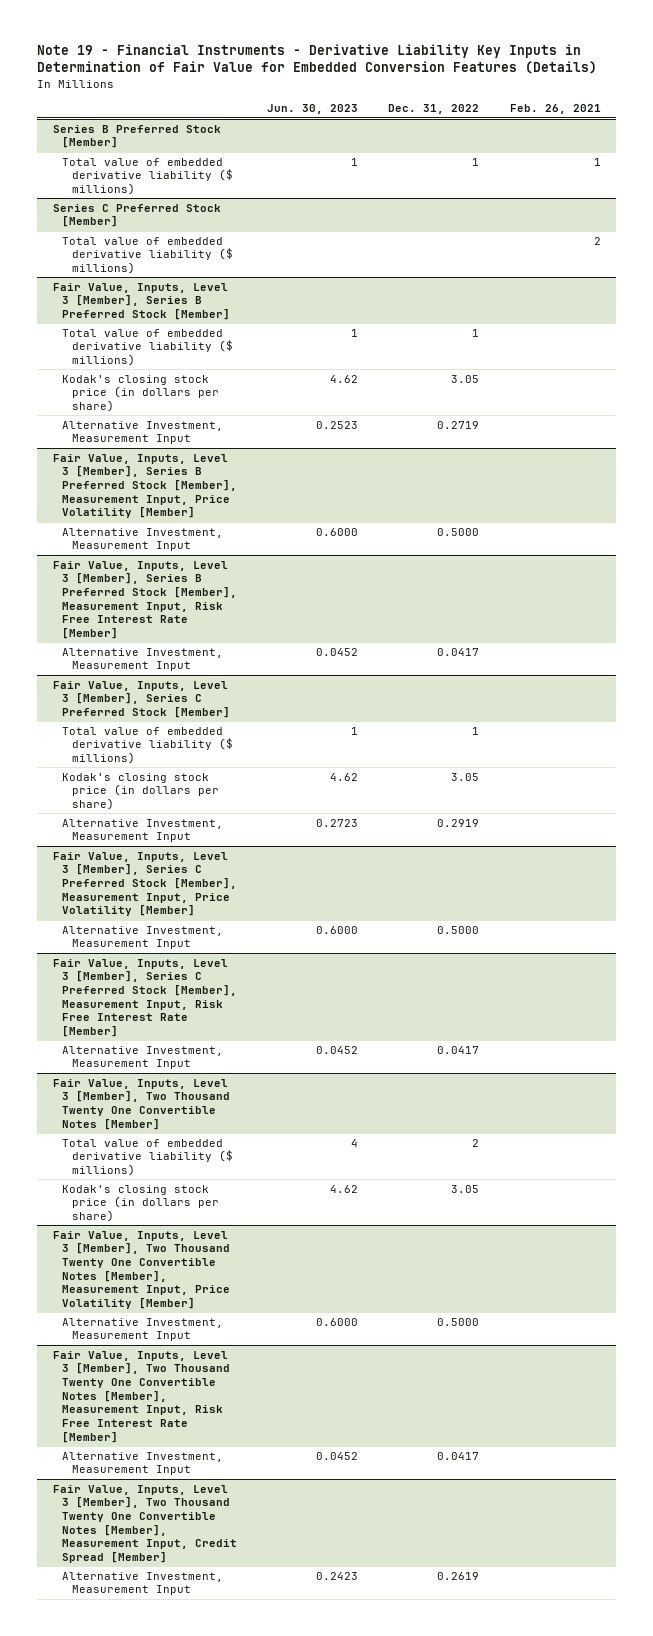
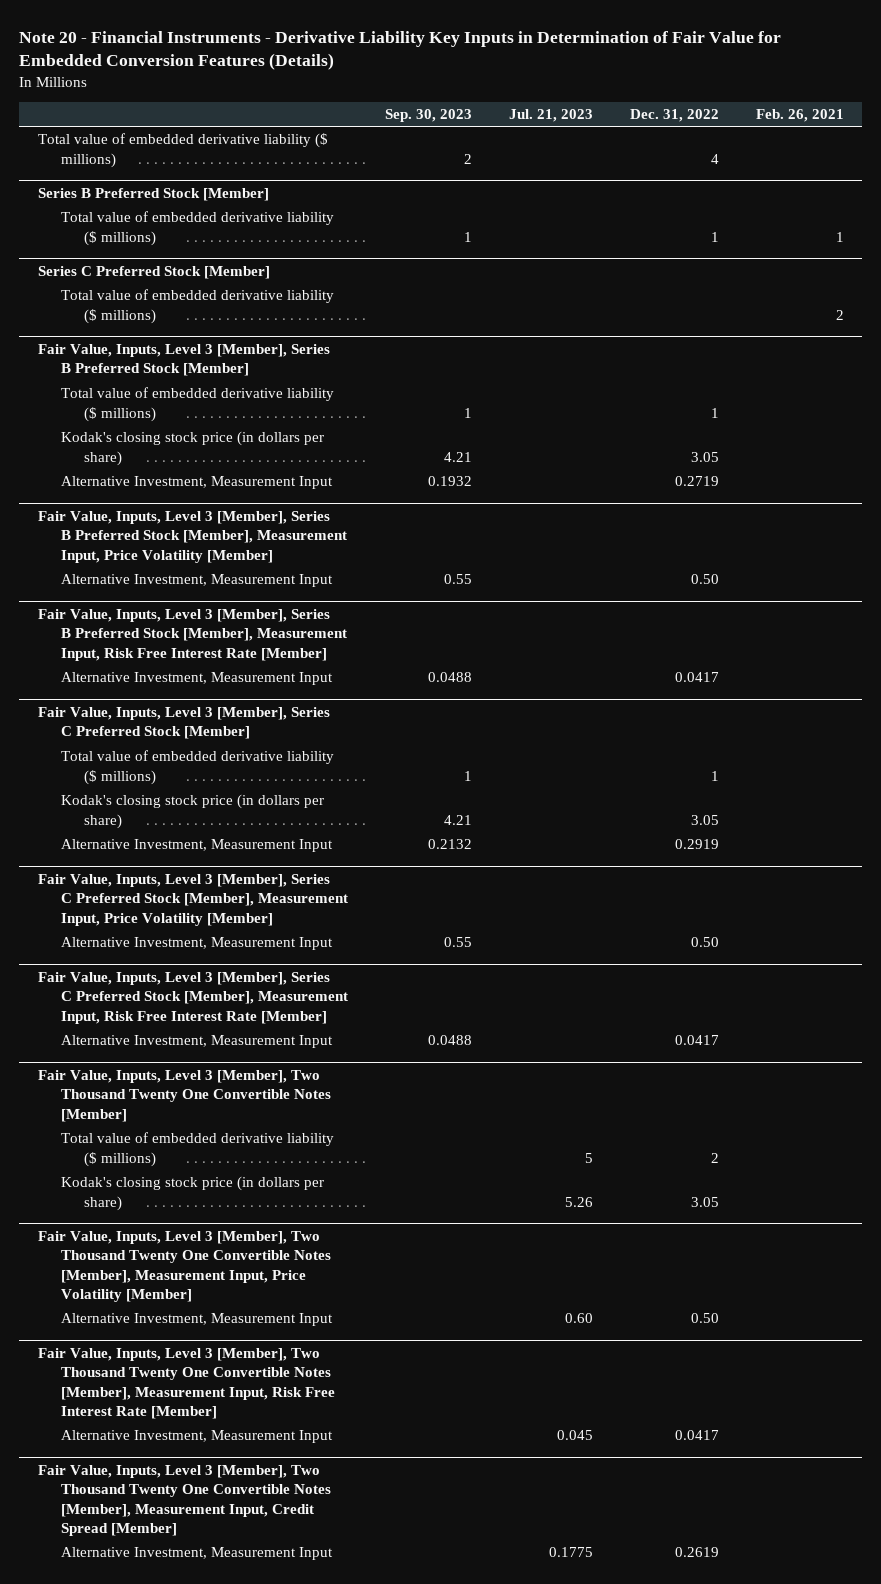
[37,43,598,75] Note 19 - Financial Instruments - Derivative Liability Key Inputs in Determination of Fair Value for Embedded Conversion Features (Details) -> [19,30,782,71] Note 20 - Financial Instruments - Derivative Liability Key Inputs in Determination of Fair Value for Embedded Conversion Features (Details)
[267,104,359,115] Jun. 30, 2023 -> none
none -> [384,108,472,122] Sep. 30, 2023
none -> [508,108,593,122] Jul. 21, 2023
none -> [37,133,328,168] Total value of embedded derivative liability ($ millions)
[437,527,480,536] 0.5000 -> [690,574,719,585] 0.50
[437,925,480,934] 0.5000 -> [690,937,719,948] 0.50
[437,1317,480,1326] 0.5000 -> [690,1313,719,1324] 0.50

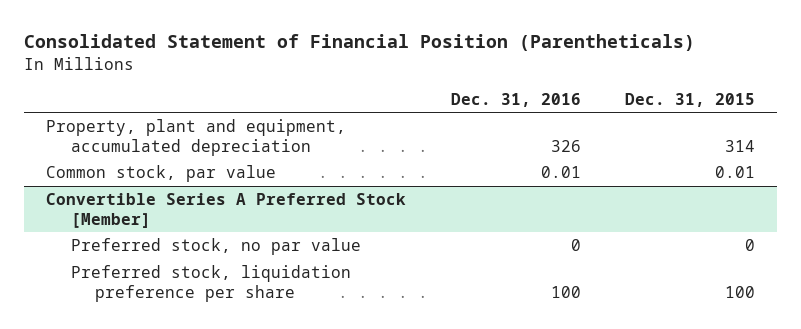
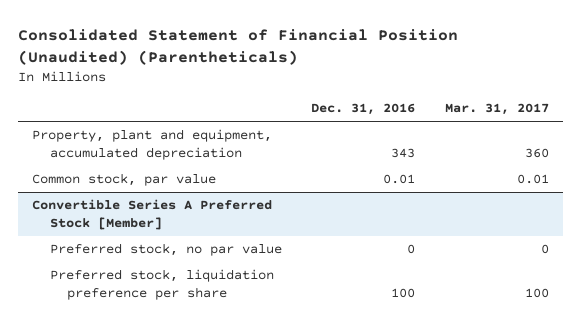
[23,34,695,52] Consolidated Statement of Financial Position (Parentheticals) -> [17,28,458,65] Consolidated Statement of Financial Position (Unaudited) (Parentheticals)
[625,92,756,107] Dec. 31, 2015 -> none
none -> [444,103,549,116] Mar. 31, 2017
[550,139,581,152] 326 -> [391,148,416,159] 343

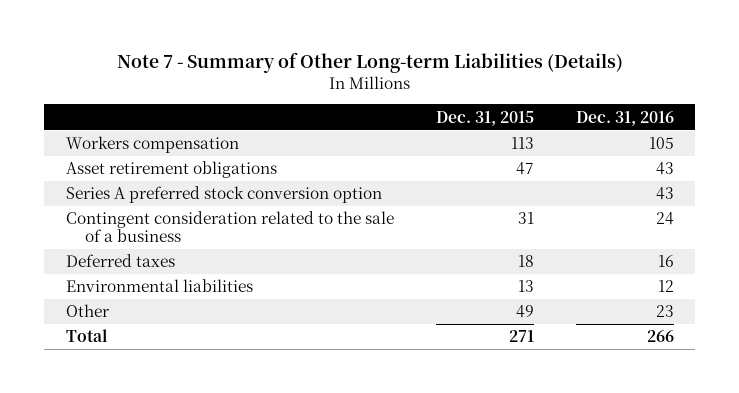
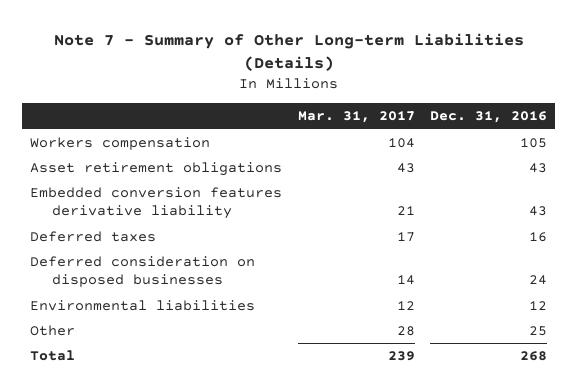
[435,110,534,126] Dec. 31, 2015 -> none
none -> [297,111,415,124] Mar. 31, 2017
[65,186,382,204] Series A preferred stock conversion option -> none
[65,211,394,243] Contingent consideration related to the sale of a business -> none
none -> [29,187,282,220] Embedded conversion features derivative liability
none -> [29,256,255,288] Deferred consideration on disposed businesses
[655,305,674,318] 23 -> [529,326,548,337] 25
[646,330,674,343] 266 -> [520,351,548,362] 268

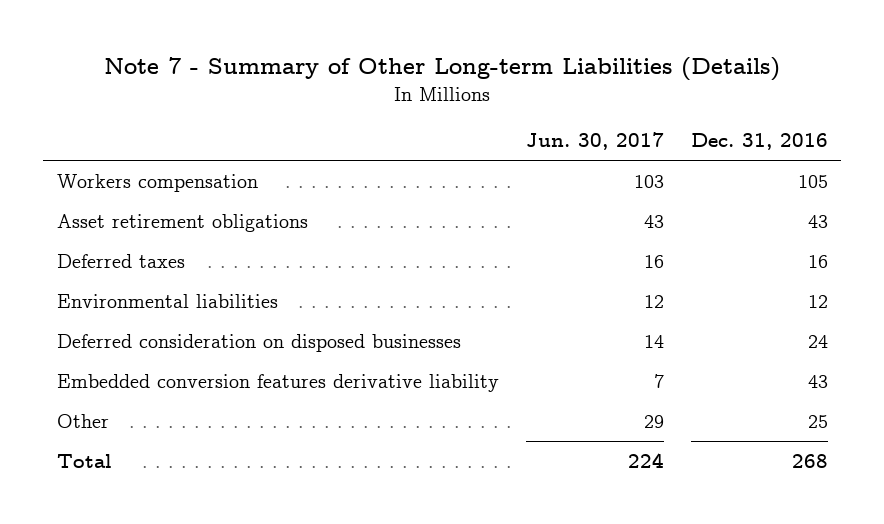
[297,111,415,124] Mar. 31, 2017 -> none
none -> [525,132,664,151] Jun. 30, 2017
[29,256,255,288] Deferred consideration on disposed businesses -> [56,333,461,352] Deferred consideration on disposed businesses
[29,187,282,220] Embedded conversion features derivative liability -> [56,373,499,392] Embedded conversion features derivative liability

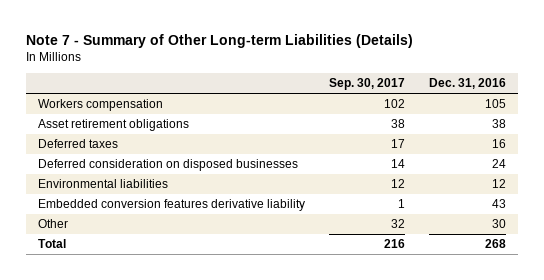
[525,132,664,151] Jun. 30, 2017 -> none
none -> [328,78,405,91] Sep. 30, 2017
[807,214,828,228] 43 -> [491,119,506,129] 38
[56,293,278,308] Environmental liabilities -> [38,179,169,189] Environmental liabilities
[807,414,828,428] 25 -> [491,219,506,229] 30

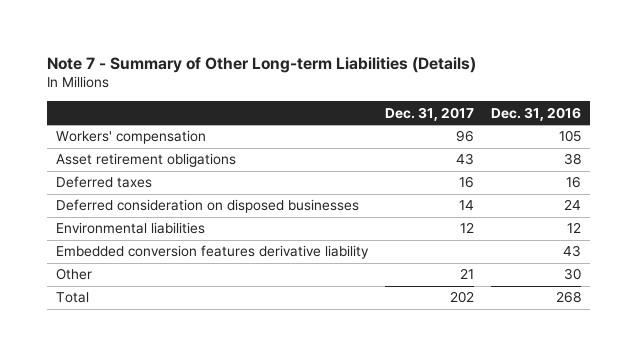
[328,78,405,91] Sep. 30, 2017 -> none
none -> [385,106,475,121] Dec. 31, 2017
[38,99,164,112] Workers compensation -> [55,130,206,145] Workers' compensation

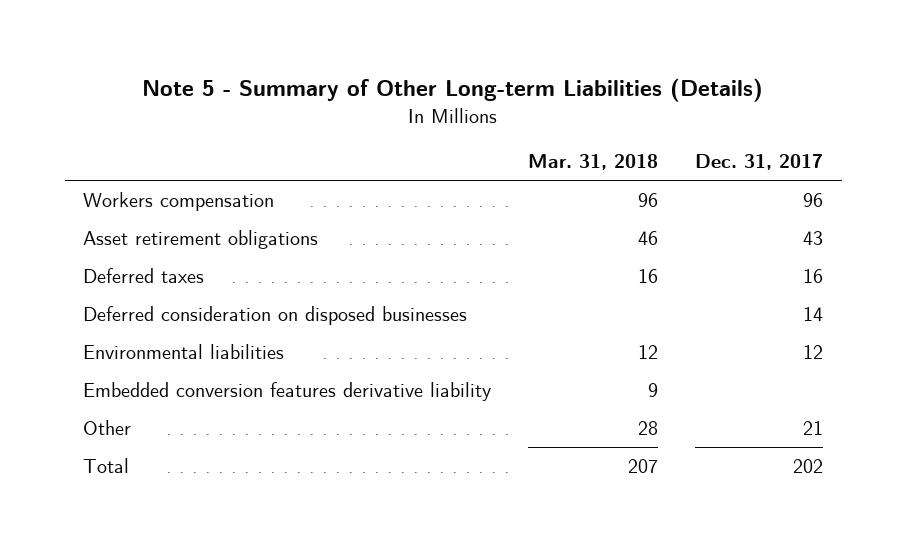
[47,56,477,73] Note 7 - Summary of Other Long-term Liabilities (Details) -> [142,77,764,102] Note 5 - Summary of Other Long-term Liabilities (Details)
[491,106,582,121] Dec. 31, 2016 -> none
none -> [528,154,659,171] Mar. 31, 2018
[55,130,206,145] Workers' compensation -> [83,191,275,211] Workers compensation

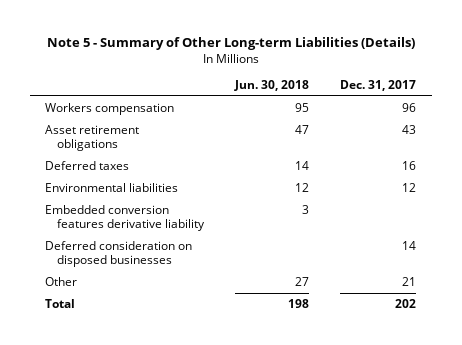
[528,154,659,171] Mar. 31, 2018 -> none
none -> [234,79,310,91] Jun. 30, 2018
[83,305,468,325] Deferred consideration on disposed businesses -> [45,240,193,267] Deferred consideration on disposed businesses

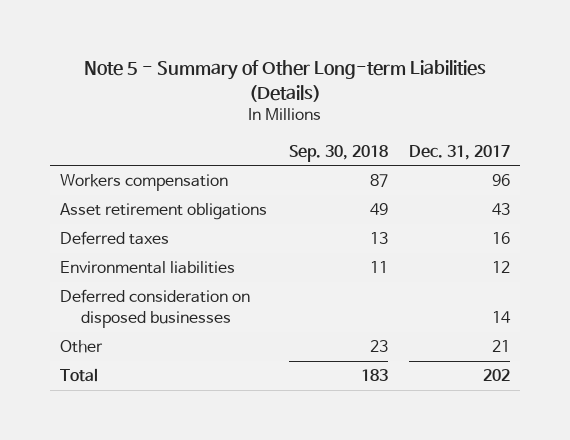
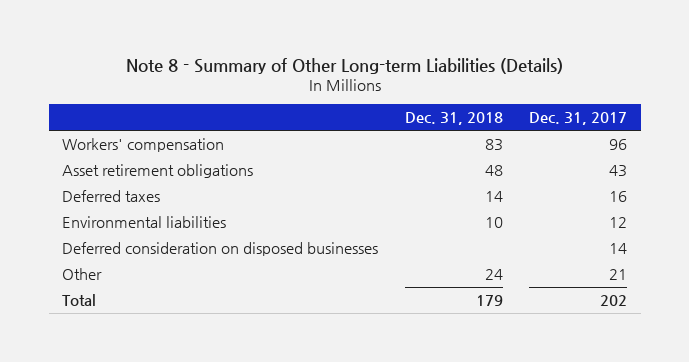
[84,60,487,102] Note 5 - Summary of Other Long-term Liabilities (Details) -> [125,57,563,74] Note 8 - Summary of Other Long-term Liabilities (Details)
[288,144,388,162] Sep. 30, 2018 -> none
none -> [404,112,503,126] Dec. 31, 2018
[60,174,229,192] Workers compensation -> [61,138,224,153] Workers' compensation

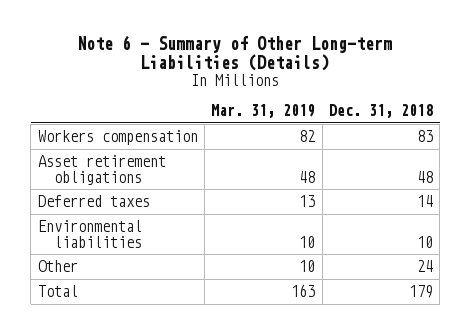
[125,57,563,74] Note 8 - Summary of Other Long-term Liabilities (Details) -> [77,34,393,72] Note 6 - Summary of Other Long-term Liabilities (Details)
[529,112,628,126] Dec. 31, 2017 -> none
none -> [211,104,316,119] Mar. 31, 2019
[61,138,224,153] Workers' compensation -> [37,130,198,146] Workers compensation
[61,242,378,257] Deferred consideration on disposed businesses -> none

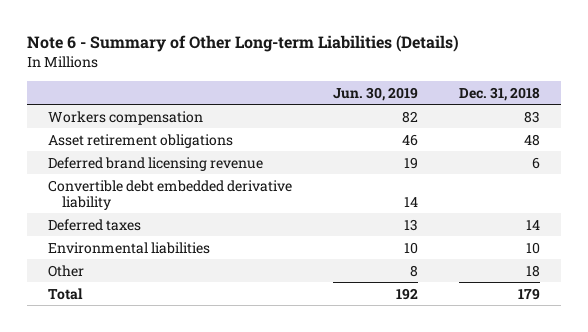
[211,104,316,119] Mar. 31, 2019 -> none
none -> [332,86,418,101] Jun. 30, 2019
none -> [47,156,263,171] Deferred brand licensing revenue
none -> [47,179,292,210] Convertible debt embedded derivative liability
[417,260,434,273] 24 -> [526,264,541,277] 18

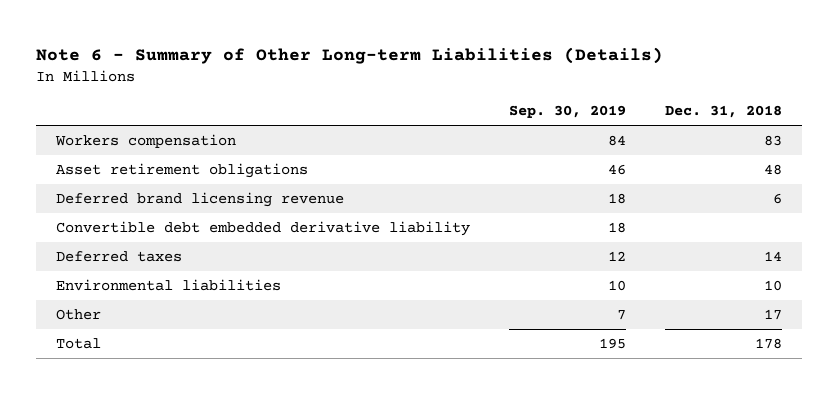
[332,86,418,101] Jun. 30, 2019 -> none
none -> [509,105,627,119] Sep. 30, 2019
[526,264,541,277] 18 -> [764,309,783,321] 17
[518,287,541,300] 179 -> [755,338,783,350] 178

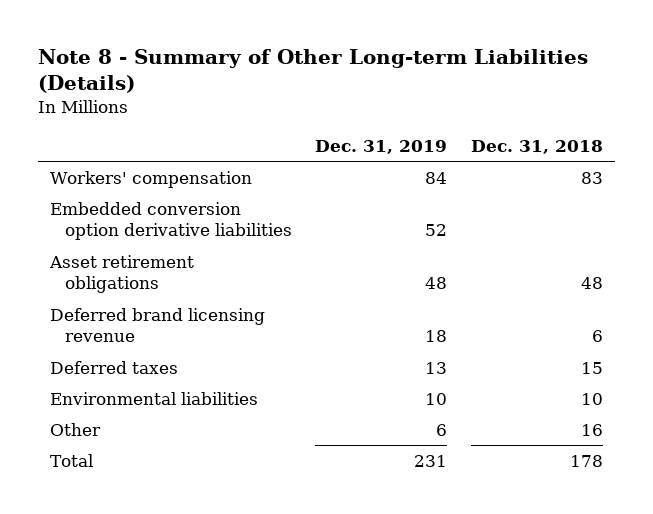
[35,46,663,64] Note 6 - Summary of Other Long-term Liabilities (Details) -> [37,48,588,94] Note 8 - Summary of Other Long-term Liabilities (Details)
[509,105,627,119] Sep. 30, 2019 -> none
none -> [315,139,448,154] Dec. 31, 2019
[54,134,236,149] Workers compensation -> [49,170,252,188] Workers' compensation
none -> [49,201,292,241] Embedded conversion option derivative liabilities
[55,221,470,237] Convertible debt embedded derivative liability -> none
[764,251,783,262] 14 -> [581,361,604,374] 15
[764,309,783,321] 17 -> [581,423,604,436] 16

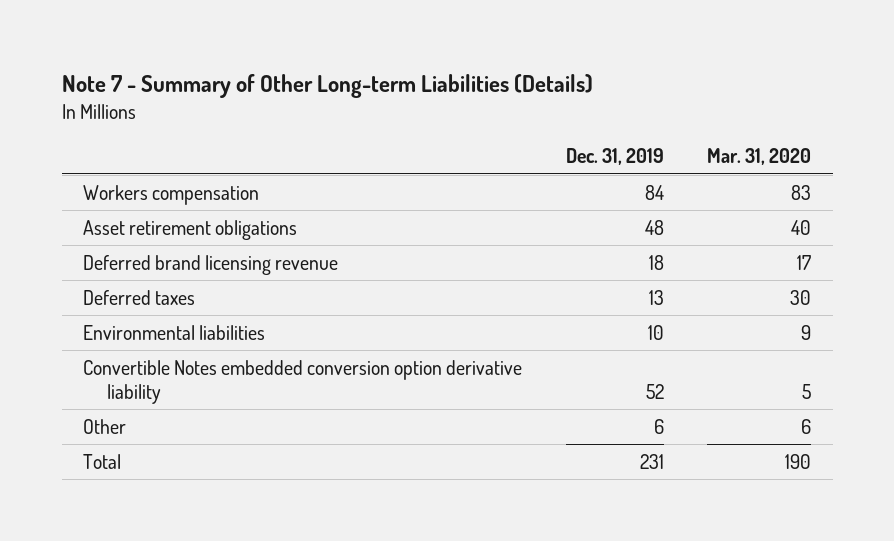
[37,48,588,94] Note 8 - Summary of Other Long-term Liabilities (Details) -> [61,74,593,99] Note 7 - Summary of Other Long-term Liabilities (Details)
[471,139,604,154] Dec. 31, 2018 -> none
none -> [706,148,811,166] Mar. 31, 2020
[49,201,292,241] Embedded conversion option derivative liabilities -> none
[49,170,252,188] Workers' compensation -> [83,184,260,205] Workers compensation
none -> [83,359,523,404] Convertible Notes embedded conversion option derivative liability

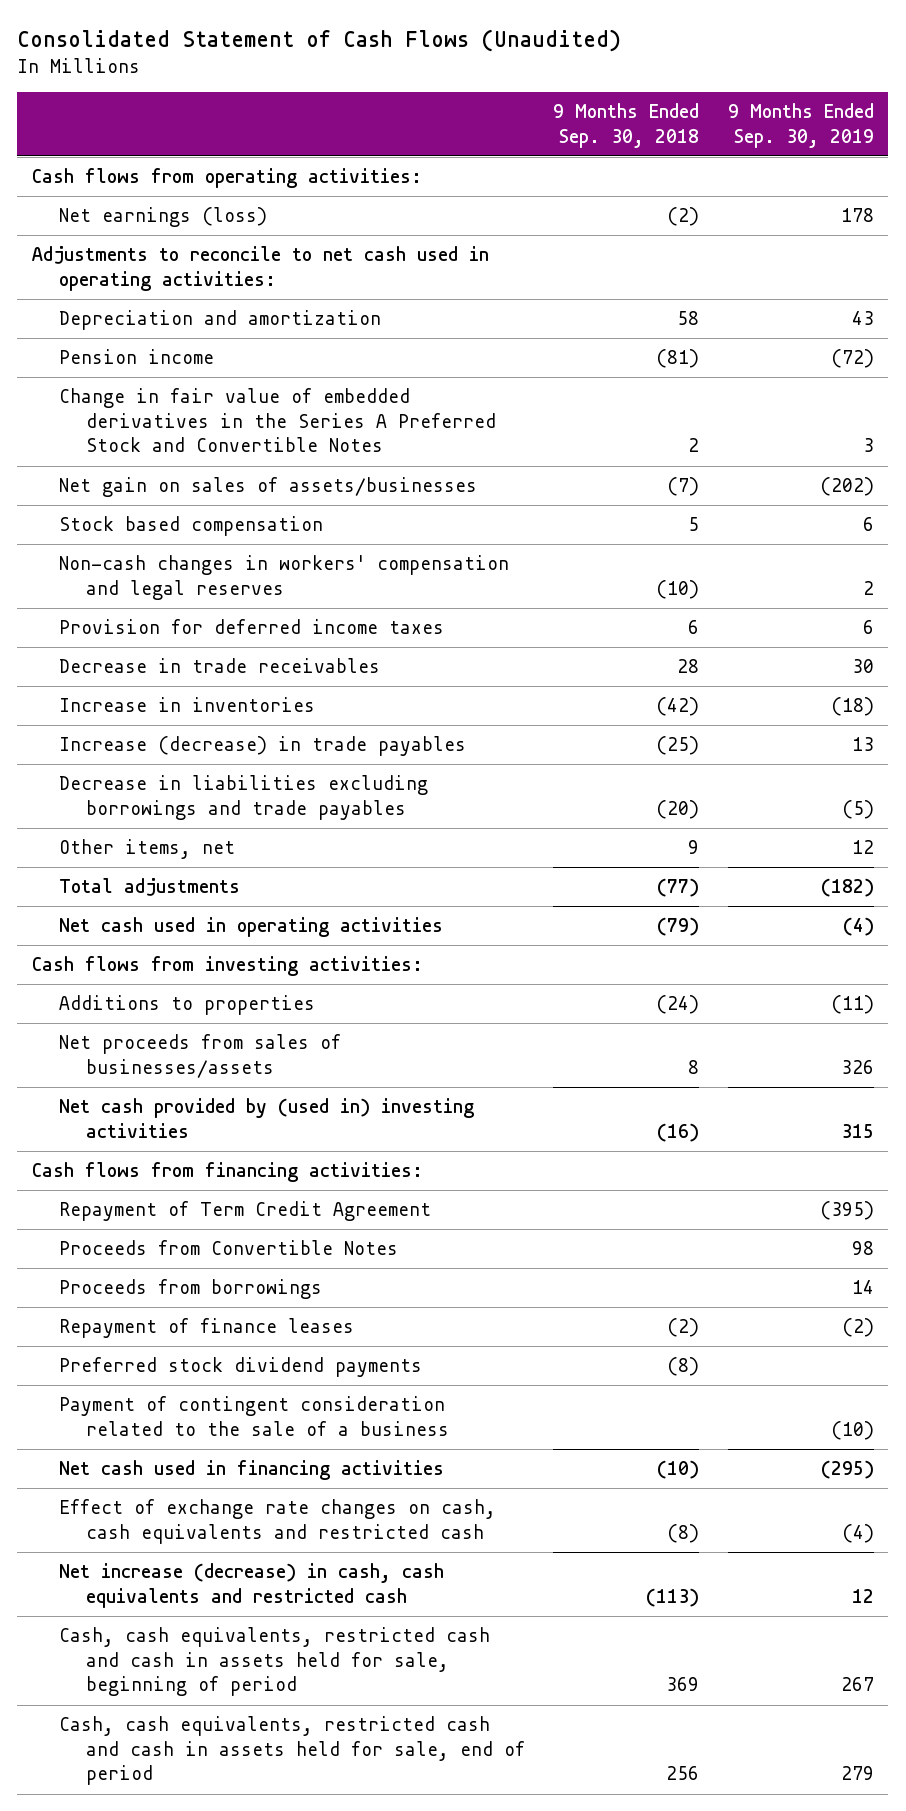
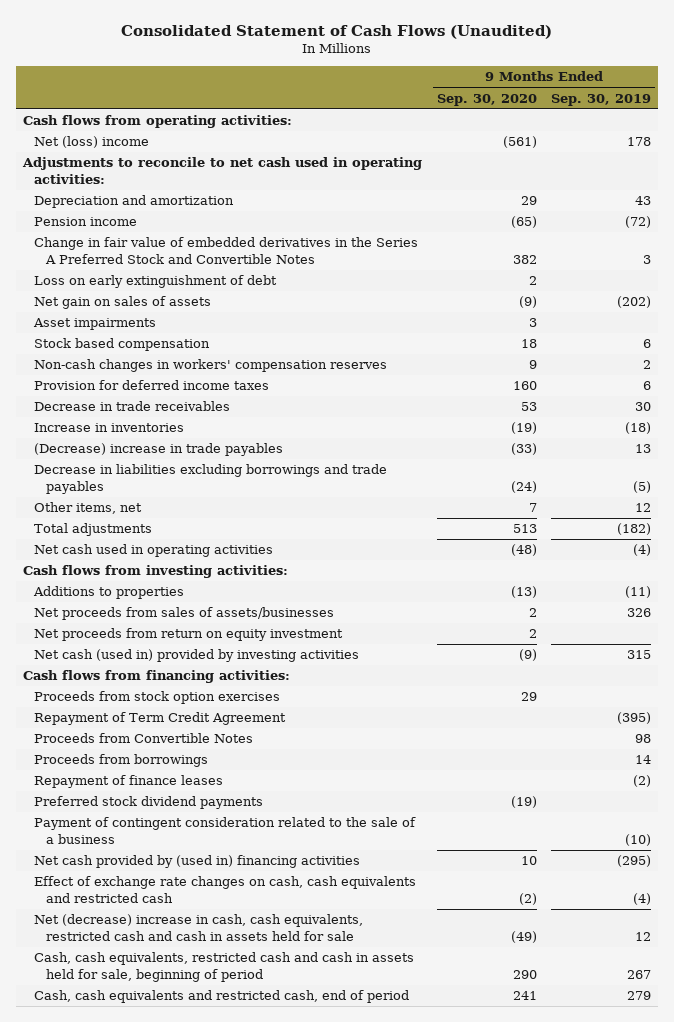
[553,102,700,148] 9 Months Ended Sep. 30, 2018 -> none
none -> [436,93,537,106] Sep. 30, 2020
[58,207,267,228] Net earnings (loss) -> [34,136,150,149] Net (loss) income
none -> [34,275,278,289] Loss on early extinguishment of debt
[58,477,477,498] Net gain on sales of assets/businesses -> [34,296,212,310] Net gain on sales of assets
none -> [33,318,157,331] Asset impairments
[58,555,509,600] Non-cash changes in workers' compensation and legal reserves -> [34,359,388,373] Non-cash changes in workers' compensation reserves
[58,736,466,757] Increase (decrease) in trade payables -> [34,443,284,457] (Decrease) increase in trade payables
[58,1034,341,1078] Net proceeds from sales of businesses/assets -> [34,607,335,621] Net proceeds from sales of assets/businesses
none -> [34,628,344,642] Net proceeds from return on equity investment
[58,1098,474,1138] Net cash provided by (used in) investing activities -> [34,649,360,663] Net cash (used in) provided by investing activities
none -> [34,691,281,705] Proceeds from stock option exercises
[58,1460,444,1481] Net cash used in financing activities -> [34,855,361,869] Net cash provided by (used in) financing activities
[58,1563,444,1608] Net increase (decrease) in cash, cash equivalents and restricted cash -> [34,914,364,941] Net (decrease) increase in cash, cash equivalents, restricted cash and cash in assets held for sale
[58,1716,525,1786] Cash, cash equivalents, restricted cash and cash in assets held for sale, end of period -> [34,990,410,1004] Cash, cash equivalents and restricted cash, end of period

